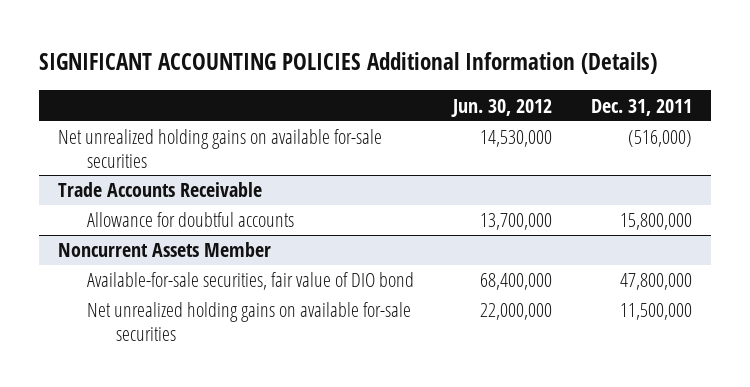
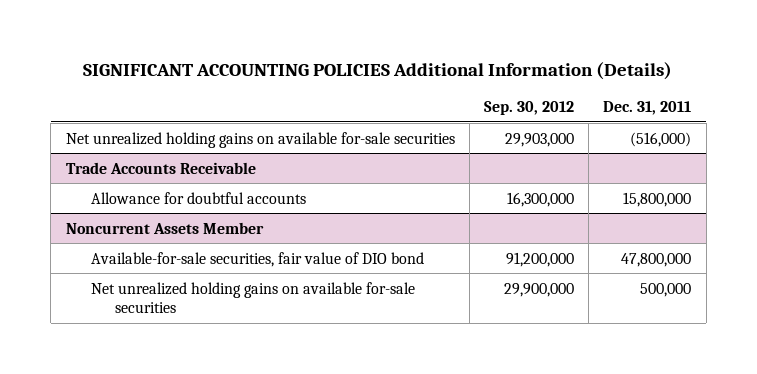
[450,98,552,117] Jun. 30, 2012 -> none
none -> [483,101,574,116] Sep. 30, 2012
[619,303,692,321] 11,500,000 -> [640,282,692,297] 500,000

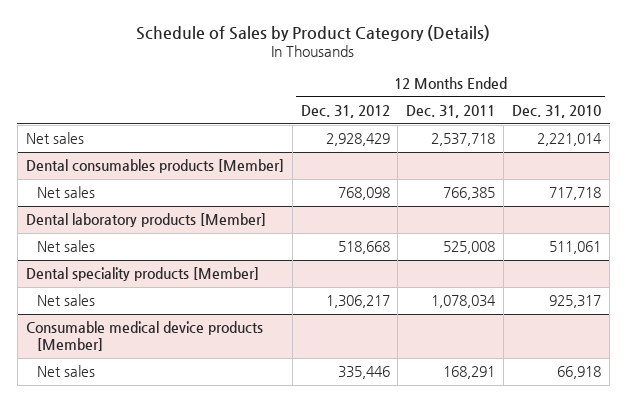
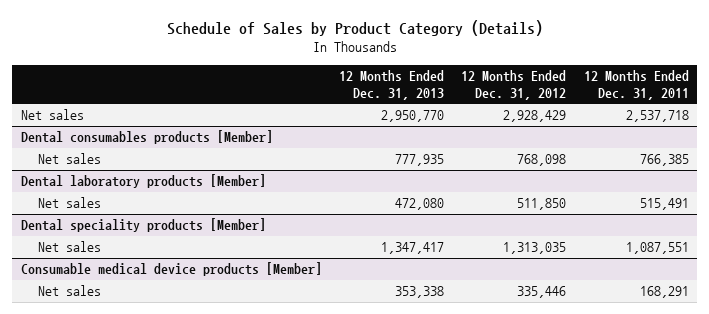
[512,104,602,118] Dec. 31, 2010 -> none
none -> [339,70,445,100] 12 Months Ended Dec. 31, 2013
[337,241,390,255] 518,668 -> [517,198,567,211] 511,850
[443,241,496,255] 525,008 -> [639,198,689,211] 515,491
[325,295,390,309] 1,306,217 -> [503,242,567,255] 1,313,035
[431,295,497,309] 1,078,034 -> [625,242,689,255] 1,087,551

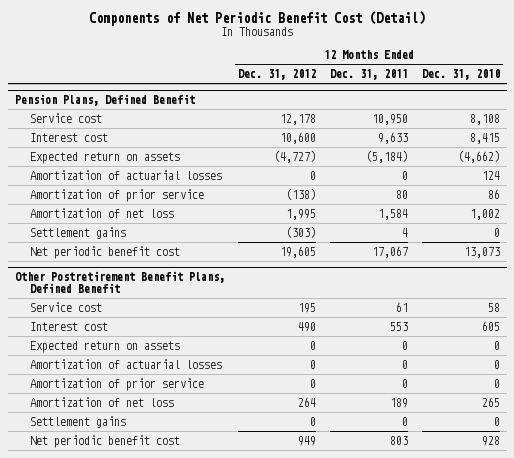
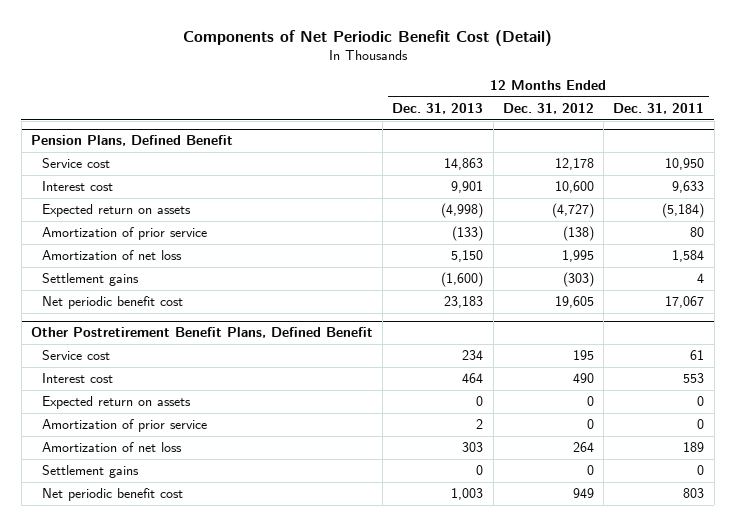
[421,69,500,81] Dec. 31, 2010 -> none
none -> [392,103,484,115] Dec. 31, 2013
[29,169,222,180] Amortization of actuarial losses -> none
[29,358,222,369] Amortization of actuarial losses -> none

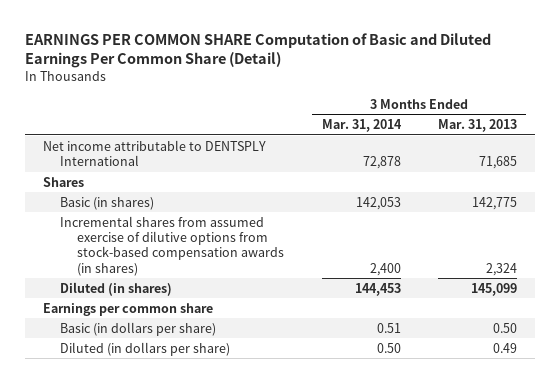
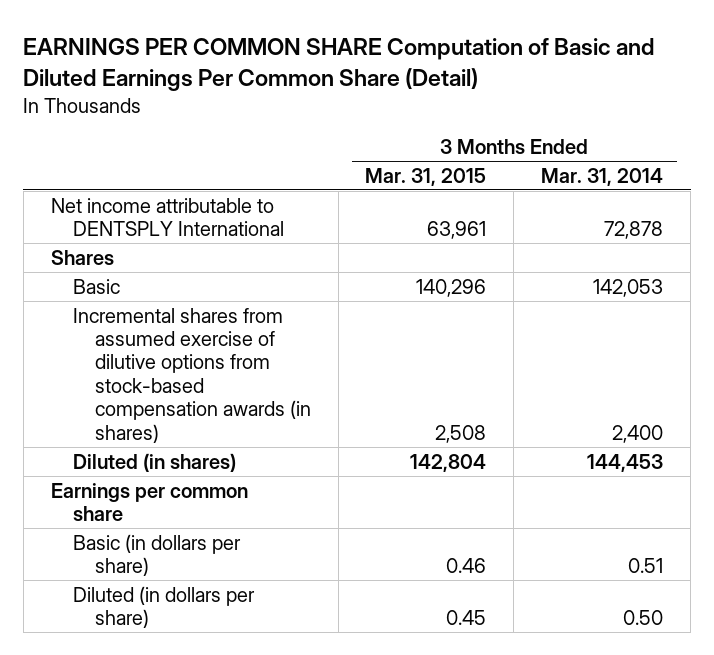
[437,119,517,133] Mar. 31, 2013 -> none
none -> [365,168,487,187] Mar. 31, 2015
[60,196,155,210] Basic (in shares) -> [72,278,120,294] Basic

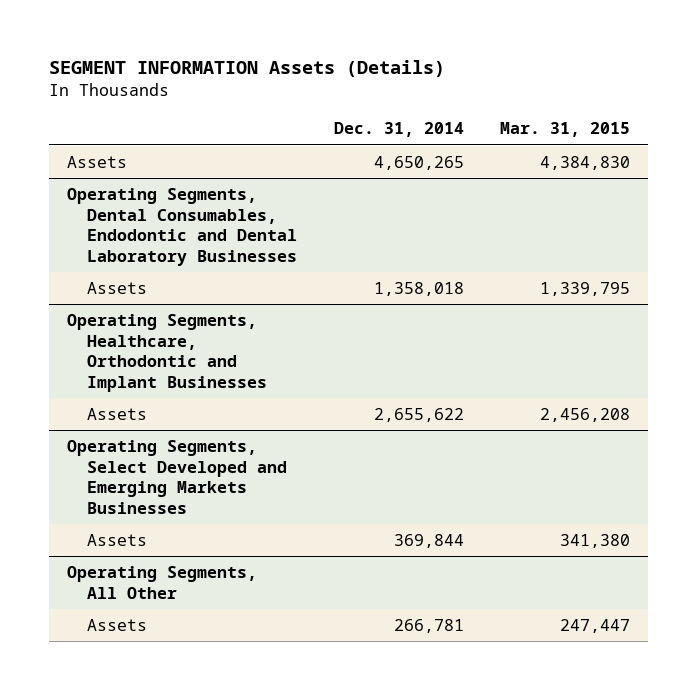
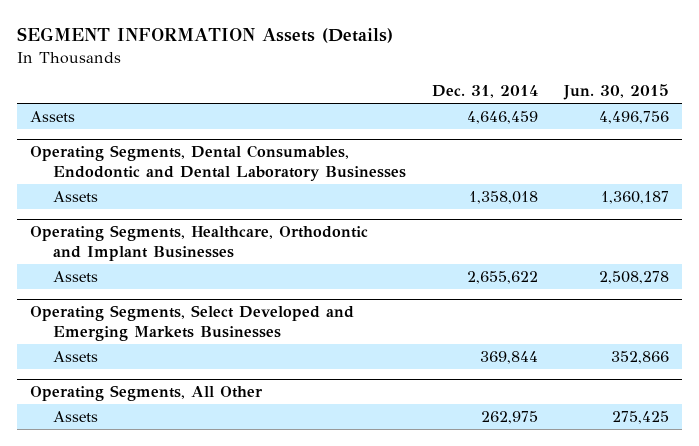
[500,122,631,138] Mar. 31, 2015 -> none
none -> [563,84,670,101] Jun. 30, 2015
[373,156,464,171] 4,650,265 -> [467,110,539,124] 4,646,459
[393,619,464,634] 266,781 -> [481,410,539,424] 262,975

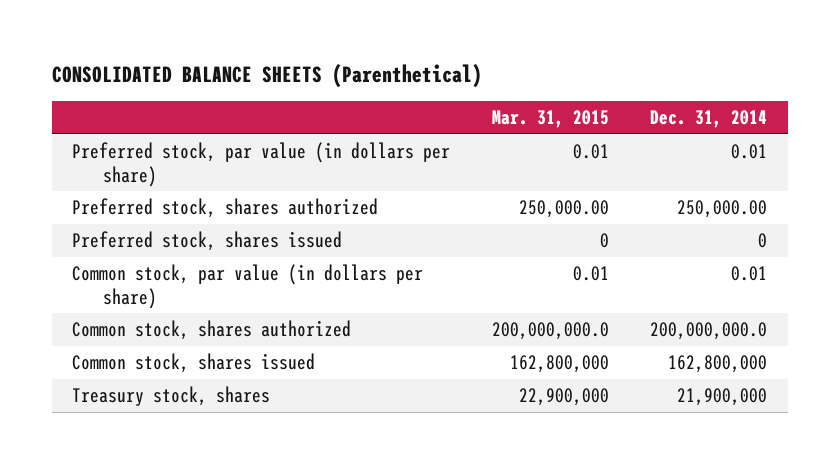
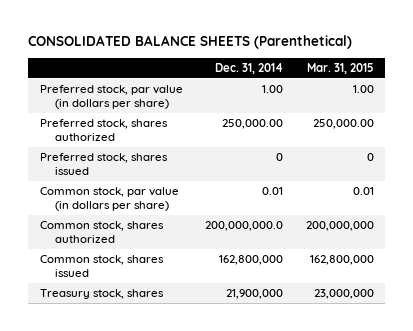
[572,144,609,160] 0.01 -> [352,84,374,93] 1.00
[731,144,768,160] 0.01 -> [262,84,284,93] 1.00
[491,322,609,341] 200,000,000.0 -> [305,220,374,231] 200,000,000
[518,388,609,407] 22,900,000 -> [313,288,374,299] 23,000,000

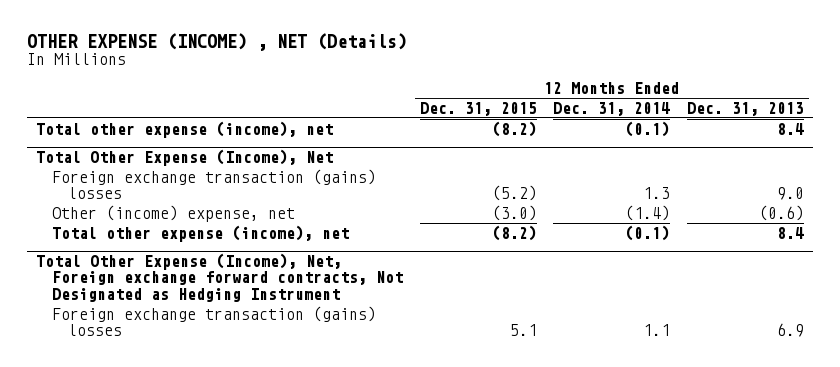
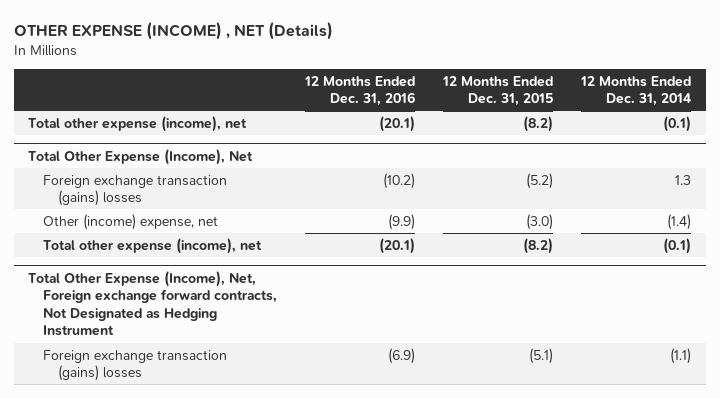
[687,101,805,116] Dec. 31, 2013 -> none
none -> [304,75,416,107] 12 Months Ended Dec. 31, 2016
[509,324,537,337] 5.1 -> [529,347,554,364] (5.1)
[643,324,671,337] 1.1 -> [670,347,692,364] (1.1)

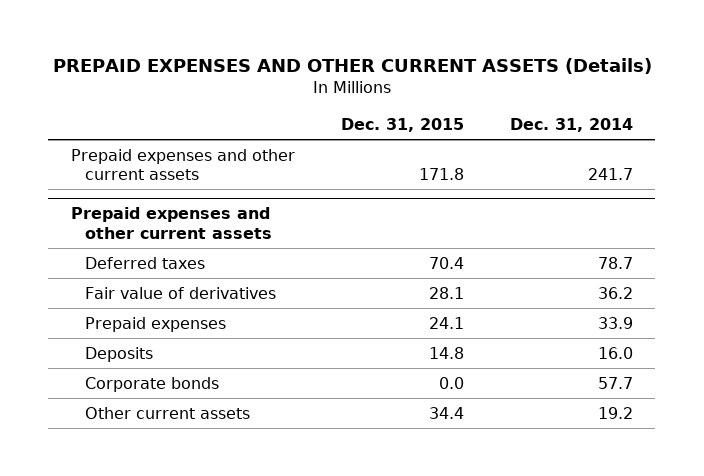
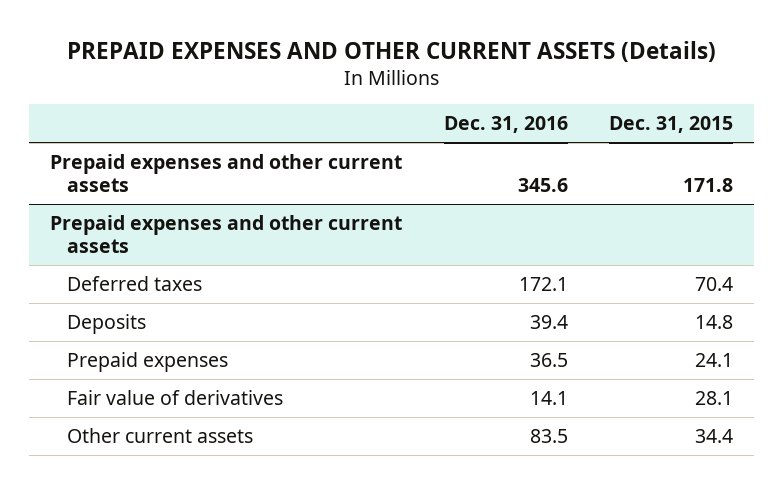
[509,117,633,132] Dec. 31, 2014 -> none
none -> [443,116,568,134] Dec. 31, 2016
[84,376,219,392] Corporate bonds -> none
[84,316,226,332] Prepaid expenses -> [67,352,229,373] Prepaid expenses
[84,286,276,299] Fair value of derivatives -> [67,390,284,406] Fair value of derivatives

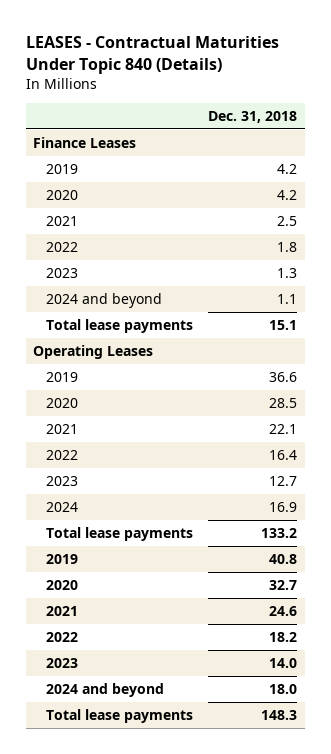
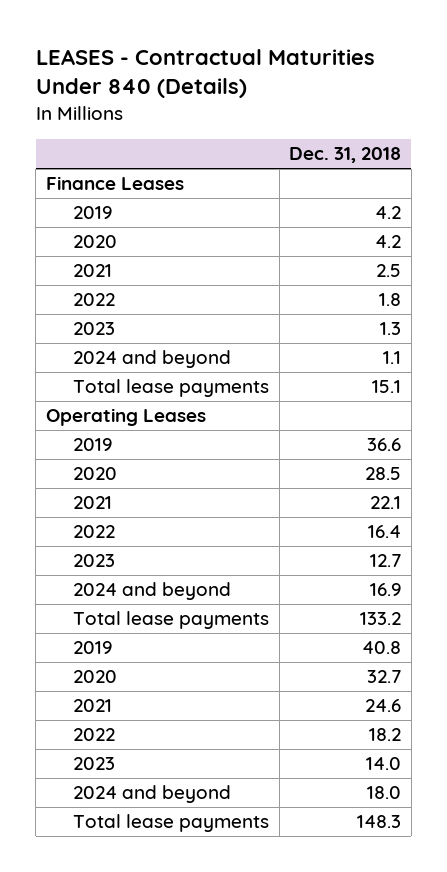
[25,35,279,74] LEASES - Contractual Maturities Under Topic 840 (Details) -> [35,49,375,99] LEASES - Contractual Maturities Under 840 (Details)
[46,502,79,513] 2024 -> [72,582,231,601] 2024 and beyond

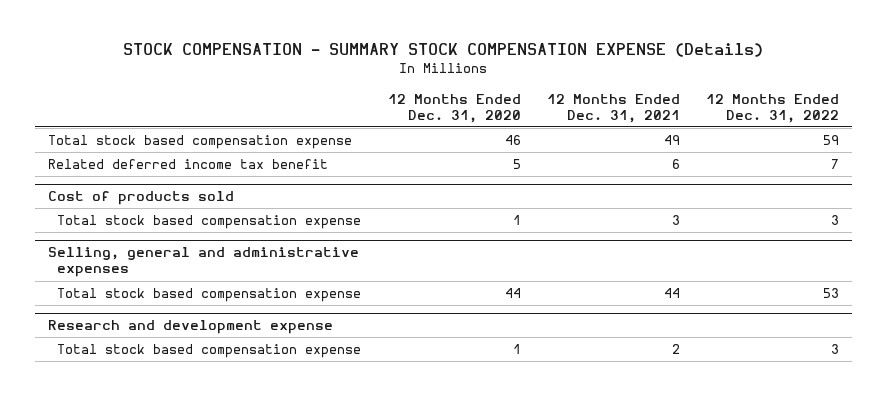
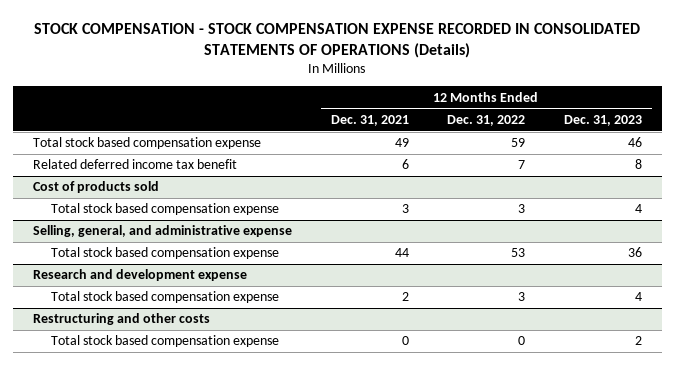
[123,43,764,58] STOCK COMPENSATION - SUMMARY STOCK COMPENSATION EXPENSE (Details) -> [34,23,641,58] STOCK COMPENSATION - STOCK COMPENSATION EXPENSE RECORDED IN CONSOLIDATED STATEMENTS OF OPERATIONS (Details)
[387,93,521,123] 12 Months Ended Dec. 31, 2020 -> none
none -> [564,114,643,126] Dec. 31, 2023
[47,247,359,278] Selling, general and administrative expenses -> [32,225,292,238] Selling, general, and administrative expense
none -> [32,313,210,326] Restructuring and other costs
none -> [50,335,279,348] Total stock based compensation expense

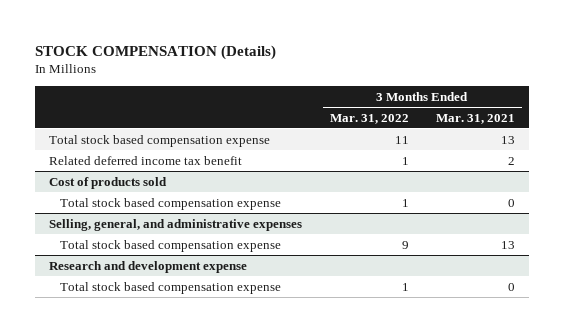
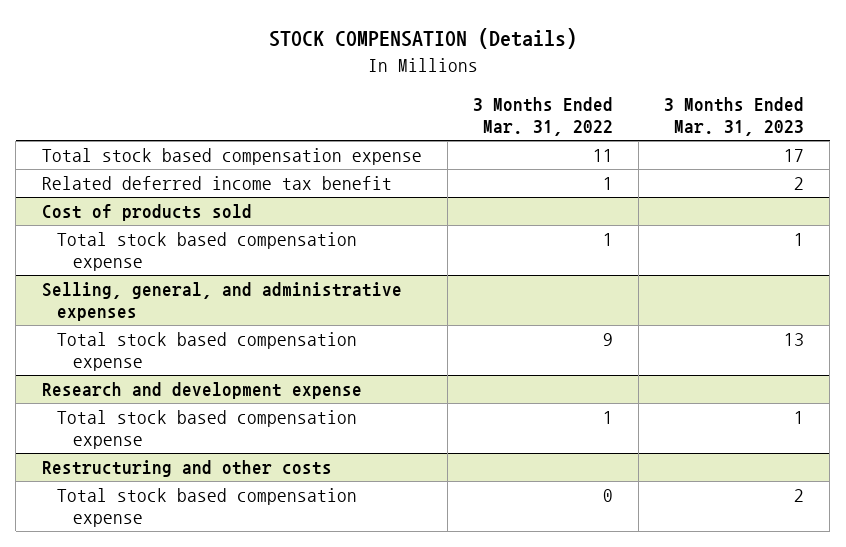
[436,113,516,124] Mar. 31, 2021 -> none
none -> [664,97,805,137] 3 Months Ended Mar. 31, 2023
none -> [41,460,332,478] Restructuring and other costs
none -> [57,488,358,528] Total stock based compensation expense

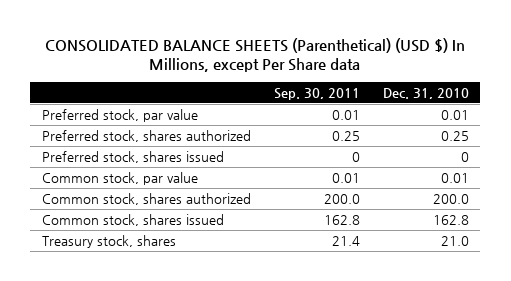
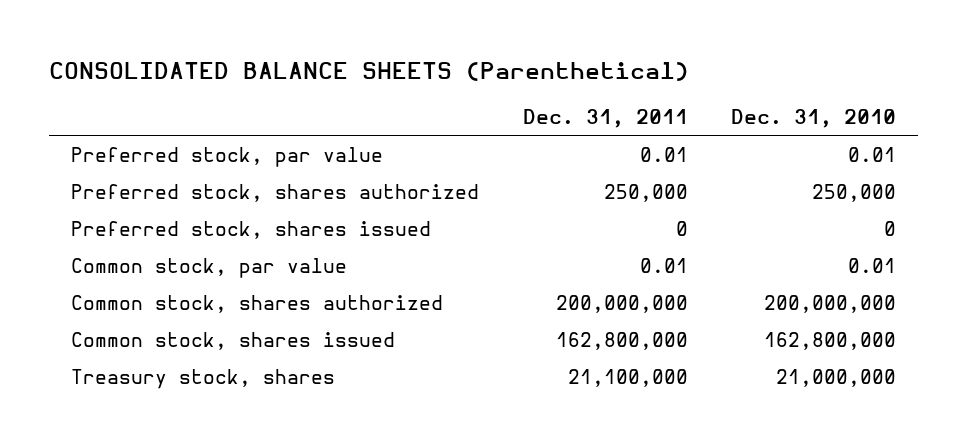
[45,37,466,73] CONSOLIDATED BALANCE SHEETS (Parenthetical) (USD $) In Millions, except Per Share data -> [49,61,690,81] CONSOLIDATED BALANCE SHEETS (Parenthetical)
[273,87,360,100] Sep. 30, 2011 -> none
none -> [522,108,688,128] Dec. 31, 2011
[440,130,469,141] 0.25 -> [812,183,897,202] 250,000
[432,193,469,204] 200.0 -> [764,294,897,313] 200,000,000
[432,214,469,225] 162.8 -> [764,331,897,350] 162,800,000
[440,235,469,246] 21.0 -> [776,368,897,387] 21,000,000

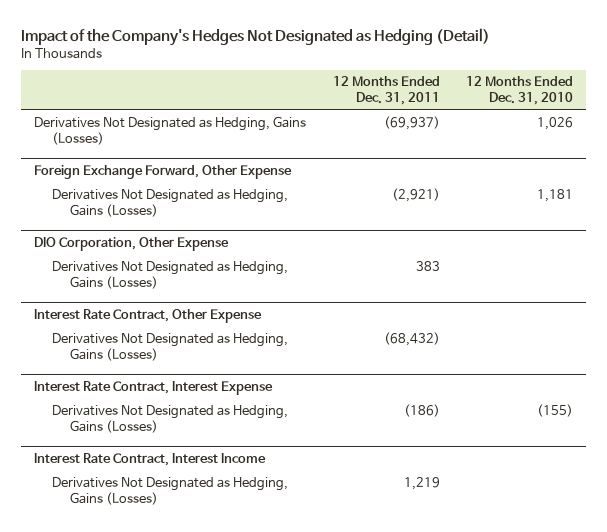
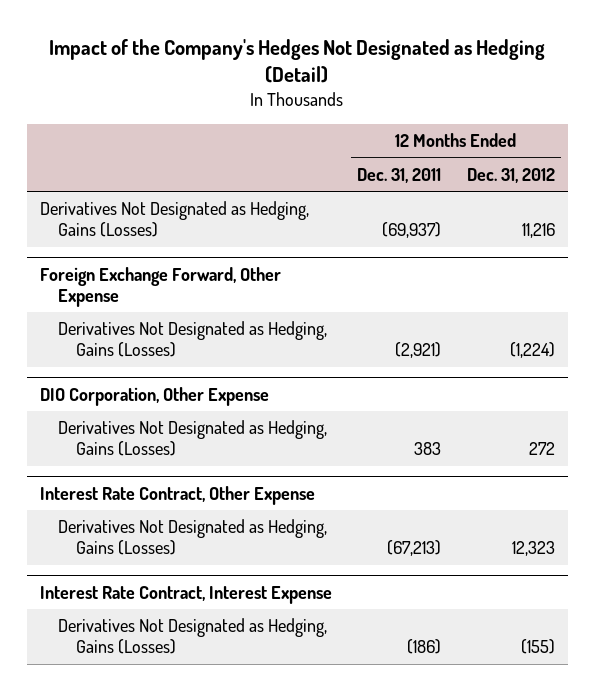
[465,76,573,106] 12 Months Ended Dec. 31, 2010 -> none
none -> [466,168,555,184] Dec. 31, 2012
[383,332,440,347] (68,432) -> [387,540,442,557] (67,213)
[34,453,267,467] Interest Rate Contract, Interest Income -> none
[52,477,289,506] Derivatives Not Designated as Hedging, Gains (Losses) -> none

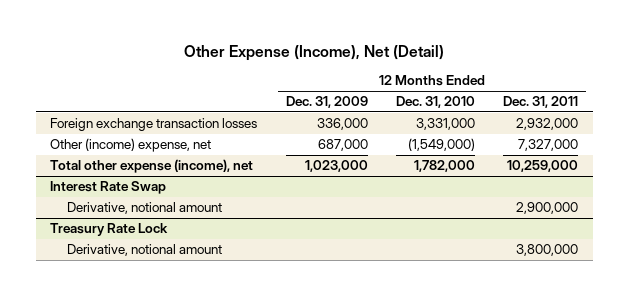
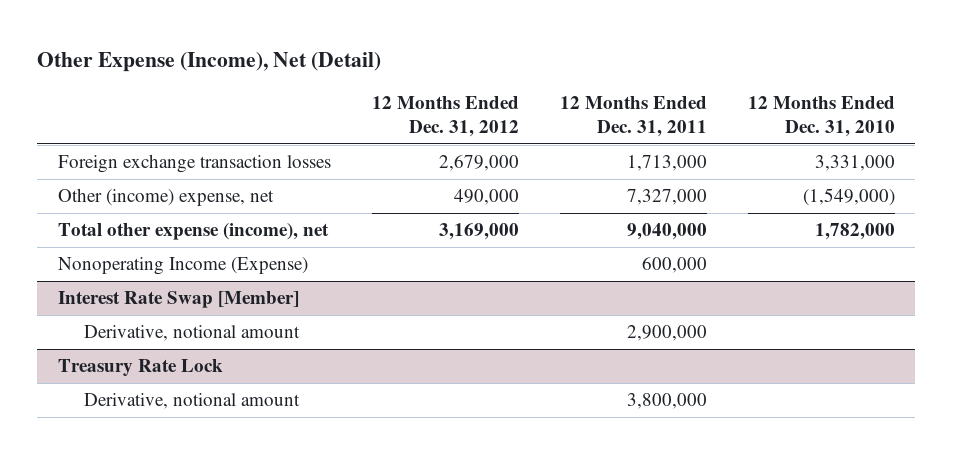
[285,96,368,109] Dec. 31, 2009 -> none
none -> [371,95,519,137] 12 Months Ended Dec. 31, 2012
[516,118,579,131] 2,932,000 -> [626,155,707,172] 1,713,000
[507,160,579,173] 10,259,000 -> [626,223,707,241] 9,040,000
none -> [57,257,308,276] Nonoperating Income (Expense)
[50,181,167,195] Interest Rate Swap -> [57,291,299,309] Interest Rate Swap [Member]

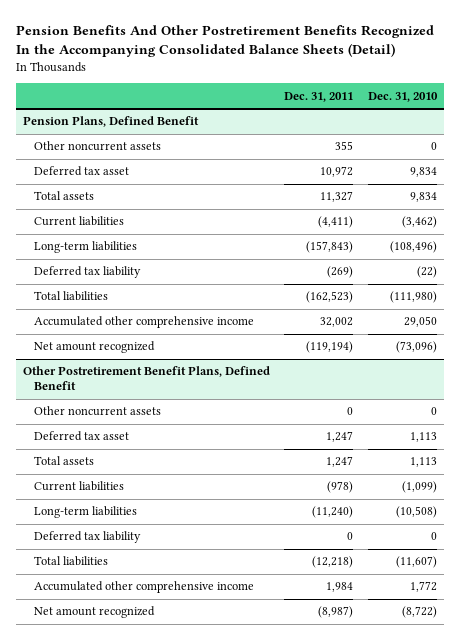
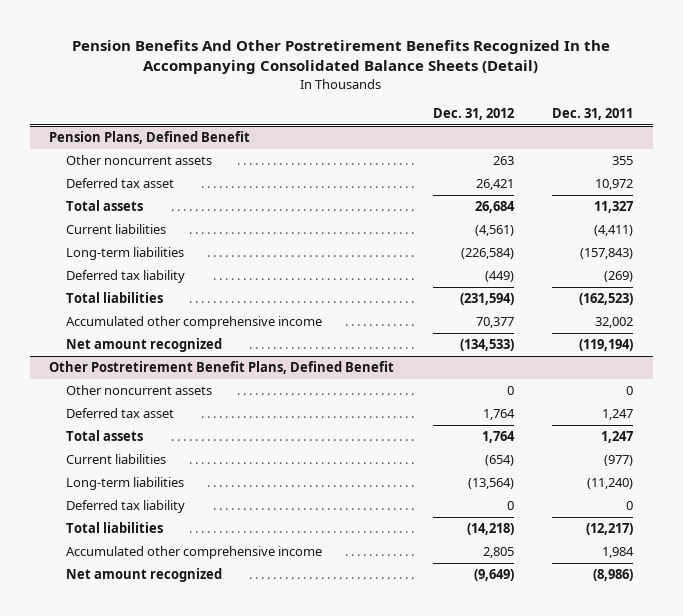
[367,91,438,102] Dec. 31, 2010 -> none
none -> [432,107,514,120] Dec. 31, 2012
[327,481,354,494] (978) -> [604,455,634,467] (977)
[312,556,354,569] (12,218) -> [586,523,634,536] (12,217)
[318,606,354,619] (8,987) -> [593,569,634,582] (8,986)

